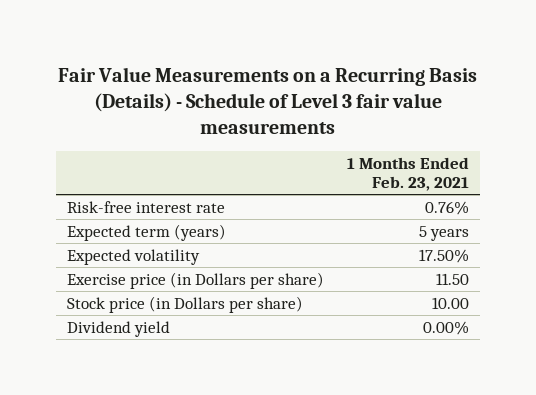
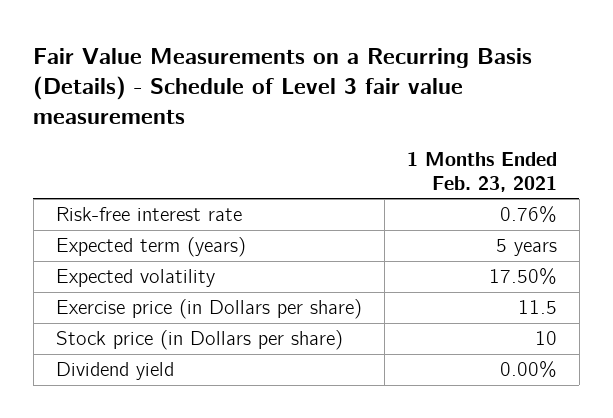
[435,272,469,285] 11.50 -> [517,300,557,315] 11.5
[431,296,469,309] 10.00 -> [534,331,557,346] 10

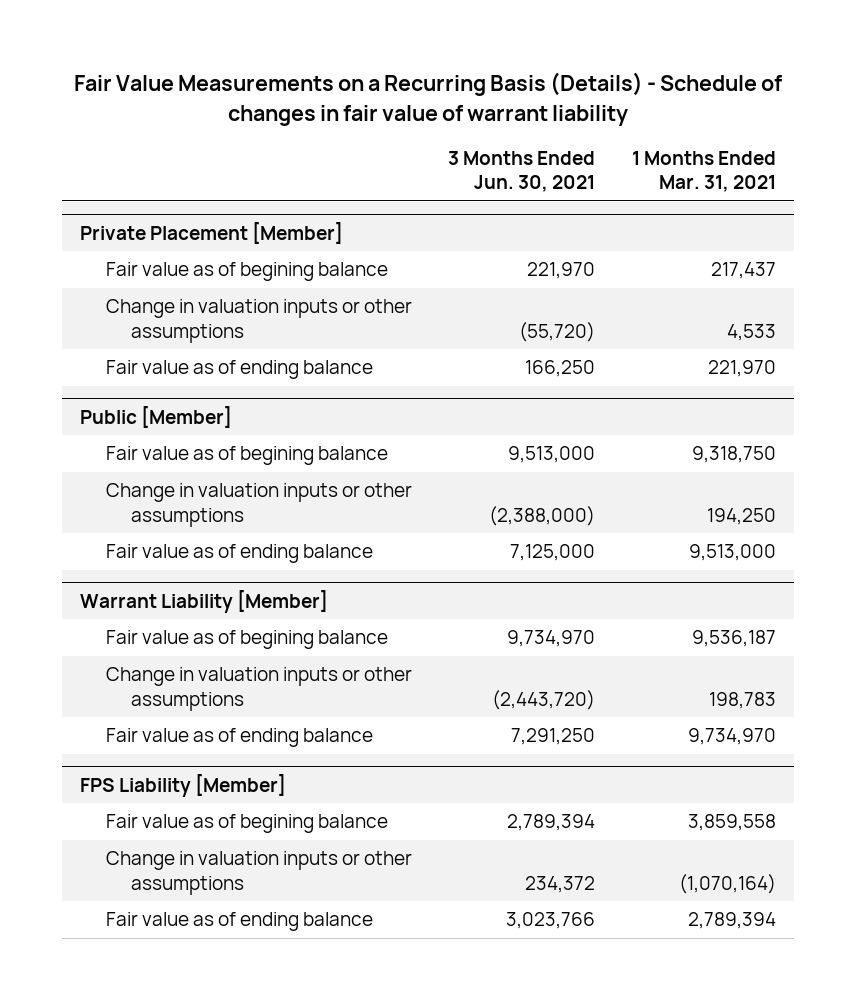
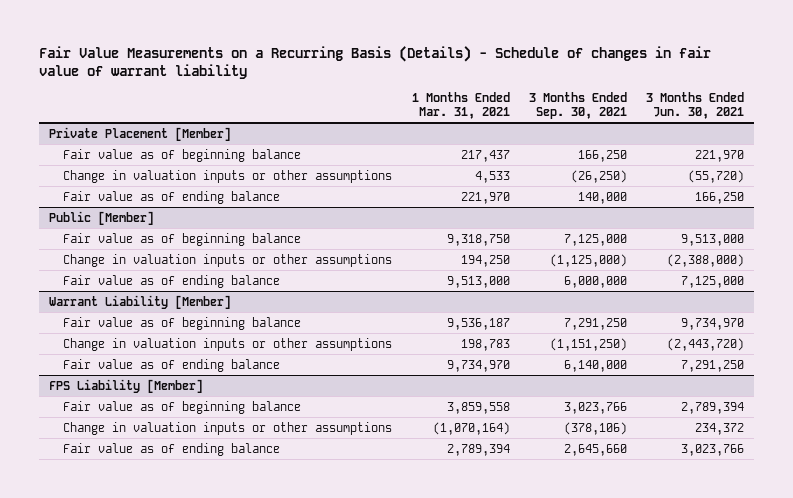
none -> [528,92,627,119] 3 Months Ended Sep. 30, 2021
[105,262,388,282] Fair value as of begining balance -> [63,148,302,162] Fair value as of beginning balance
[105,446,388,466] Fair value as of begining balance -> [63,232,302,246] Fair value as of beginning balance
[105,630,388,650] Fair value as of begining balance -> [63,316,302,330] Fair value as of beginning balance
[105,814,388,834] Fair value as of begining balance -> [63,400,302,414] Fair value as of beginning balance

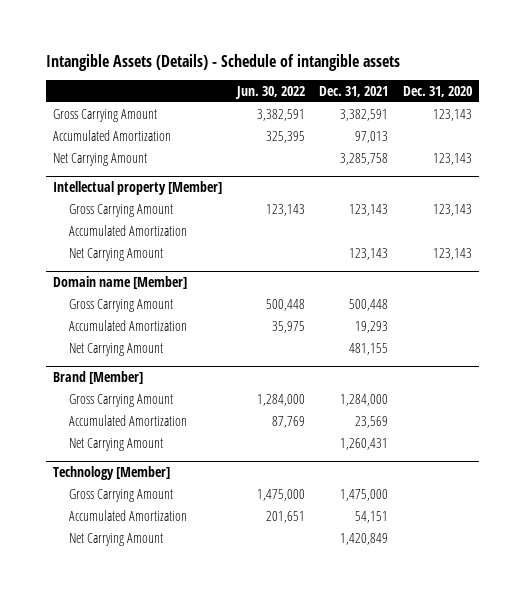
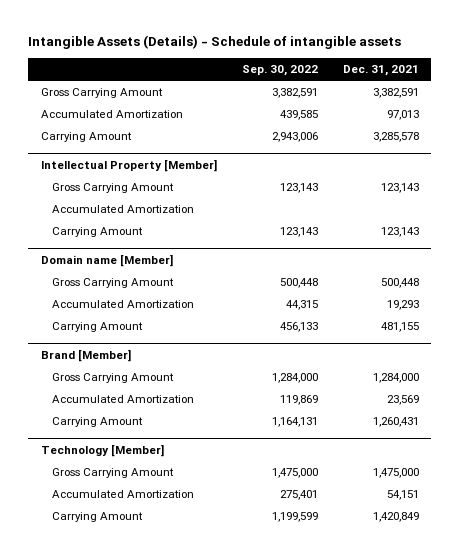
[234,85,305,99] Jun. 30, 2022 -> none
[402,85,472,97] Dec. 31, 2020 -> none
none -> [241,65,318,77] Sep. 30, 2022
[53,152,148,166] Net Carrying Amount -> [40,132,132,143] Carrying Amount
[340,152,389,165] 3,285,758 -> [372,132,419,143] 3,285,578
[53,181,223,196] Intellectual property [Member] -> [40,159,217,173] Intellectual Property [Member]
[68,247,163,261] Net Carrying Amount -> [52,227,144,238] Carrying Amount
[68,342,163,356] Net Carrying Amount -> [52,322,144,333] Carrying Amount
[68,437,163,451] Net Carrying Amount -> [52,417,144,428] Carrying Amount
[68,532,163,546] Net Carrying Amount -> [52,512,144,523] Carrying Amount

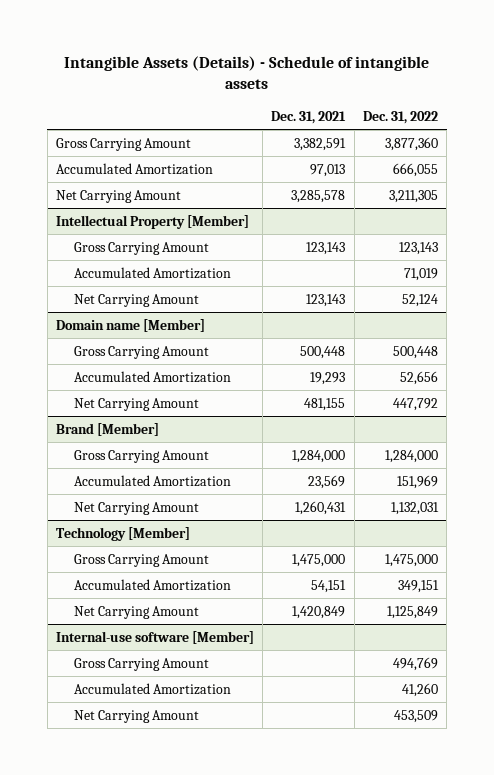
[241,65,318,77] Sep. 30, 2022 -> none
none -> [362,110,438,124] Dec. 31, 2022
[40,132,132,143] Carrying Amount -> [55,189,181,203] Net Carrying Amount
[52,227,144,238] Carrying Amount -> [74,293,200,307] Net Carrying Amount
[52,322,144,333] Carrying Amount -> [74,397,200,411] Net Carrying Amount
[52,417,144,428] Carrying Amount -> [74,501,200,515] Net Carrying Amount
[52,512,144,523] Carrying Amount -> [74,605,200,619] Net Carrying Amount
none -> [55,630,254,644] Internal-use software [Member]
none -> [74,657,210,671] Gross Carrying Amount
none -> [74,682,232,695] Accumulated Amortization
none -> [74,709,200,723] Net Carrying Amount

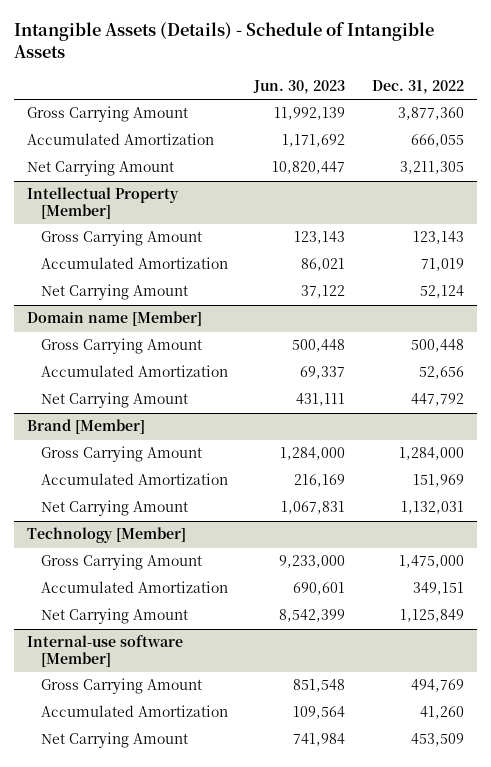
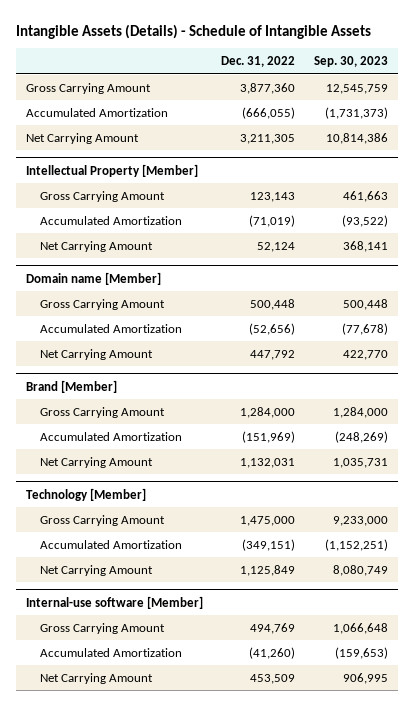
[253,79,346,94] Jun. 30, 2023 -> none
none -> [314,55,389,67] Sep. 30, 2023
[410,134,464,148] 666,055 -> [242,106,296,119] (666,055)
[420,258,464,272] 71,019 -> [249,214,296,227] (71,019)
[418,366,464,380] 52,656 -> [249,322,296,335] (52,656)
[412,474,464,488] 151,969 -> [242,430,296,443] (151,969)
[412,582,464,596] 349,151 -> [242,538,296,551] (349,151)
[419,706,464,720] 41,260 -> [249,646,296,659] (41,260)

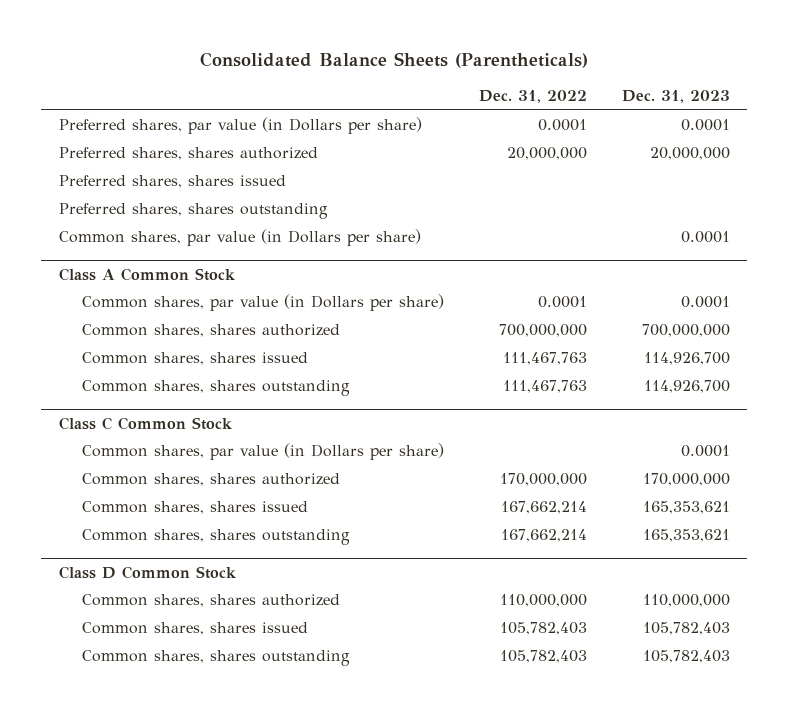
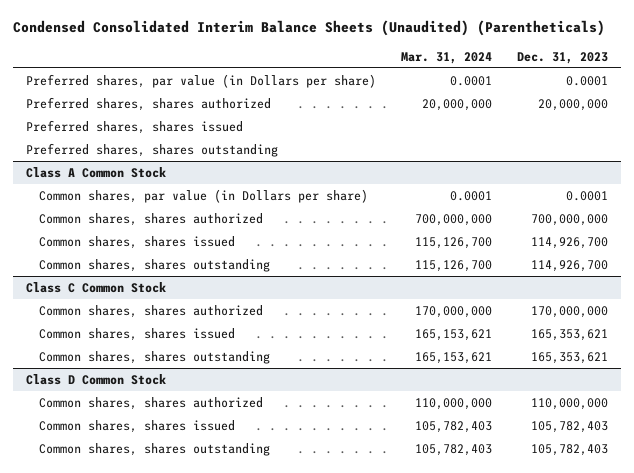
[200,52,589,69] Consolidated Balance Sheets (Parentheticals) -> [13,20,606,37] Condensed Consolidated Interim Balance Sheets (Unaudited) (Parentheticals)
[478,90,587,104] Dec. 31, 2022 -> none
none -> [401,51,493,64] Mar. 31, 2024
[58,229,421,247] Common shares, par value (in Dollars per share) -> none
[81,443,444,461] Common shares, par value (in Dollars per share) -> none

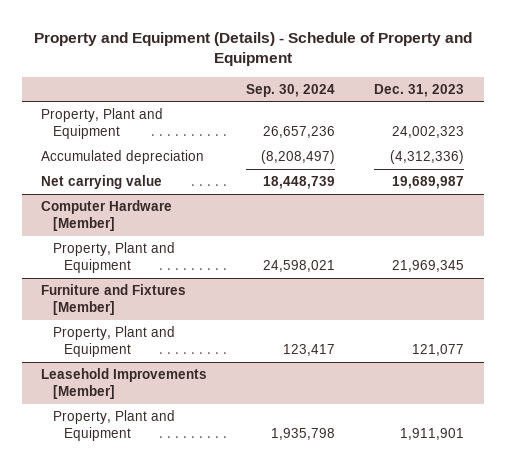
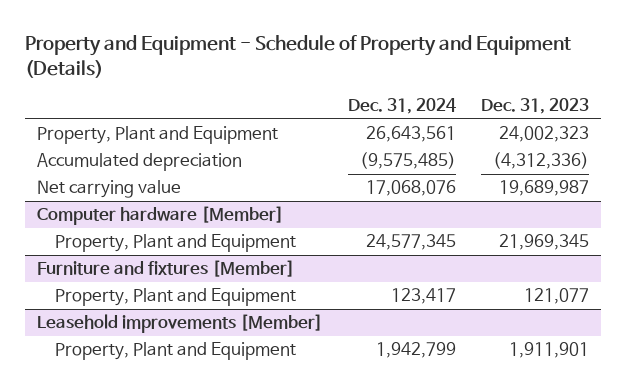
[33,31,472,67] Property and Equipment (Details) - Schedule of Property and Equipment -> [24,35,571,79] Property and Equipment - Schedule of Property and Equipment (Details)
[246,83,336,97] Sep. 30, 2024 -> none
none -> [348,98,457,115] Dec. 31, 2024
[41,200,173,232] Computer Hardware [Member] -> [37,206,285,226] Computer hardware [Member]
[41,284,187,316] Furniture and Fixtures [Member] -> [37,260,296,278] Furniture and fixtures [Member]
[41,368,208,400] Leasehold Improvements [Member] -> [37,314,324,334] Leasehold improvements [Member]

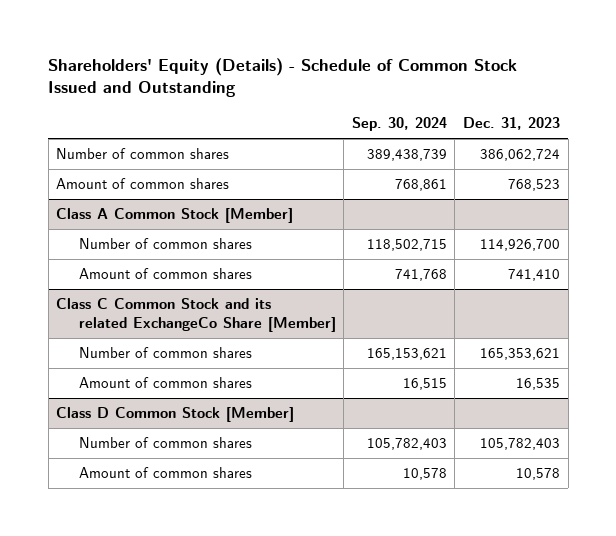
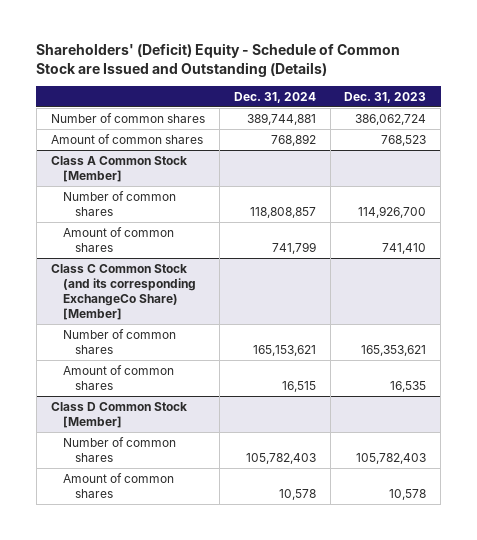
[48,57,518,98] Shareholders' Equity (Details) - Schedule of Common Stock Issued and Outstanding -> [36,43,401,77] Shareholders' (Deficit) Equity - Schedule of Common Stock are Issued and Outstanding (Details)
[351,117,447,132] Sep. 30, 2024 -> none
none -> [233,91,316,103] Dec. 31, 2024
[56,298,336,332] Class C Common Stock and its related ExchangeCo Share [Member] -> [50,263,196,320] Class C Common Stock (and its corresponding ExchangeCo Share) [Member]

